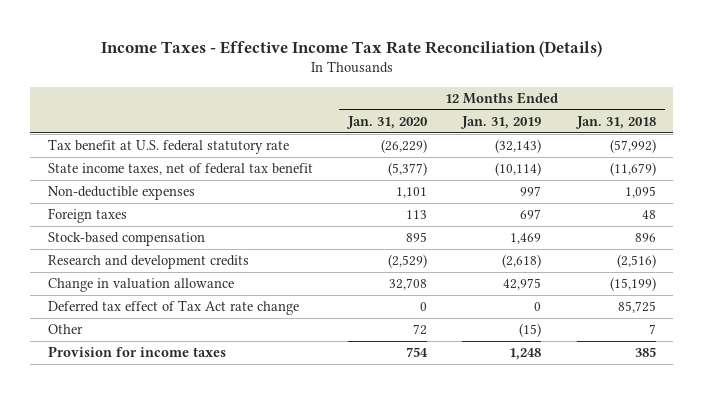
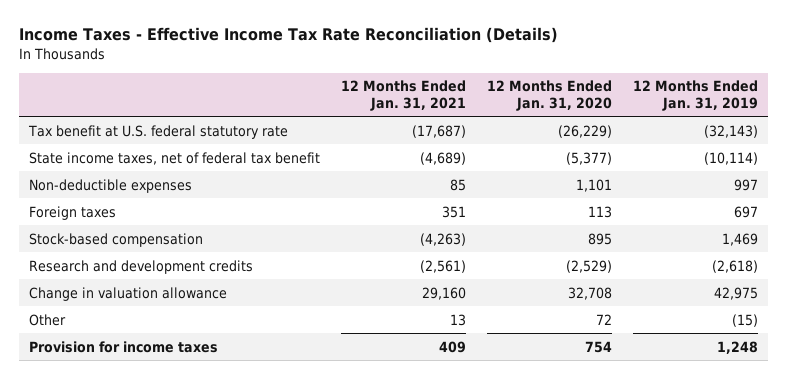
[574,115,656,129] Jan. 31, 2018 -> none
none -> [340,80,466,111] 12 Months Ended Jan. 31, 2021
[47,300,299,316] Deferred tax effect of Tax Act rate change -> none

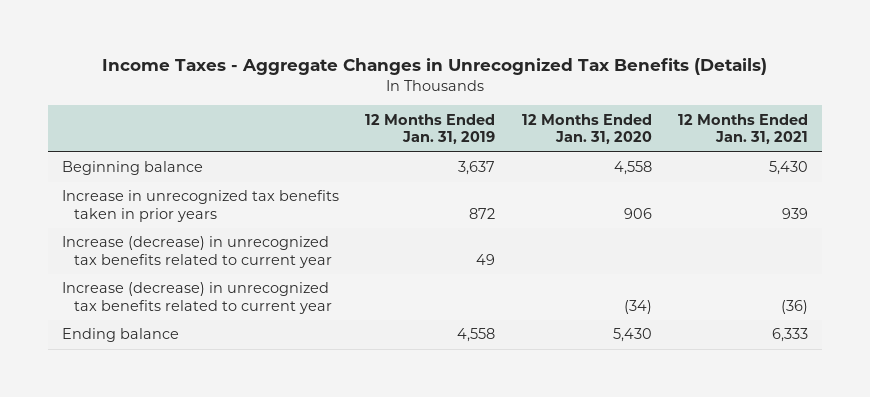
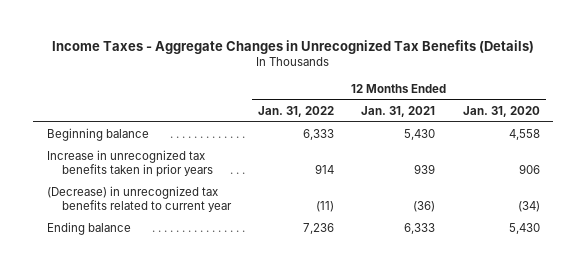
[365,113,496,145] 12 Months Ended Jan. 31, 2019 -> none
none -> [258,105,335,117] Jan. 31, 2022
[61,236,332,269] Increase (decrease) in unrecognized tax benefits related to current year -> none
[61,282,332,315] Increase (decrease) in unrecognized tax benefits related to current year -> [46,186,233,212] (Decrease) in unrecognized tax benefits related to current year

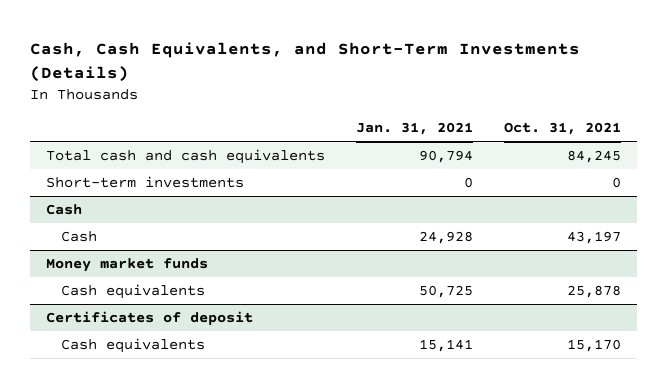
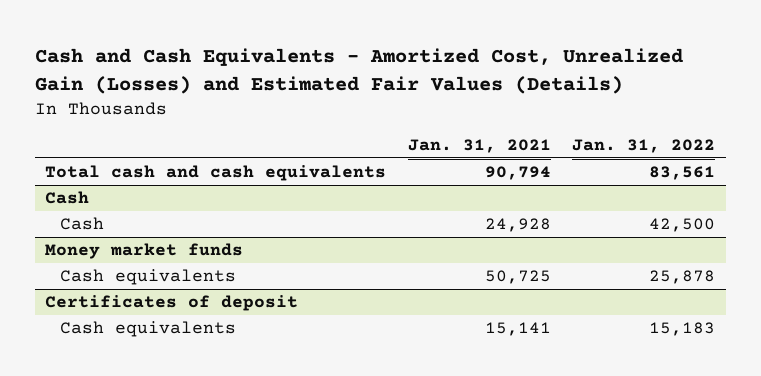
[30,42,581,83] Cash, Cash Equivalents, and Short-Term Investments (Details) -> [34,48,683,95] Cash and Cash Equivalents - Amortized Cost, Unrealized Gain (Losses) and Estimated Fair Values (Details)
[504,122,622,136] Oct. 31, 2021 -> none
none -> [572,139,716,154] Jan. 31, 2022
[45,176,244,189] Short-term investments -> none

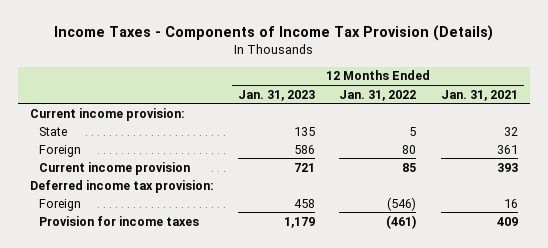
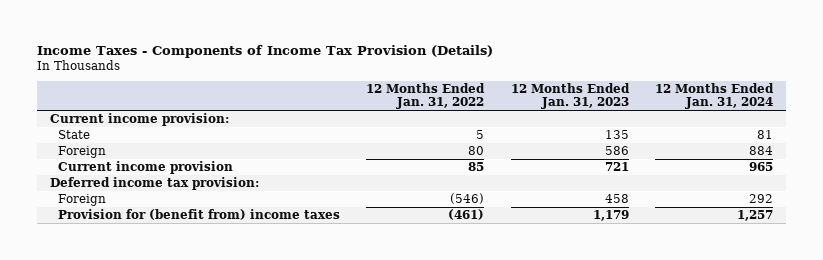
[440,89,518,101] Jan. 31, 2021 -> none
none -> [654,83,774,110] 12 Months Ended Jan. 31, 2024
[39,215,200,226] Provision for income taxes -> [58,209,341,221] Provision for (benefit from) income taxes

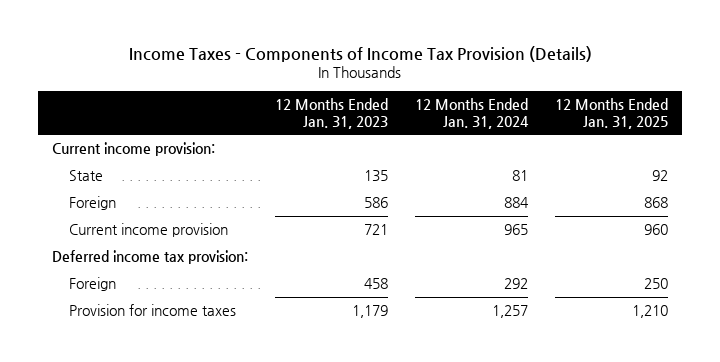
[366,83,486,110] 12 Months Ended Jan. 31, 2022 -> none
none -> [555,97,669,129] 12 Months Ended Jan. 31, 2025
[58,209,341,221] Provision for (benefit from) income taxes -> [68,304,236,317] Provision for income taxes

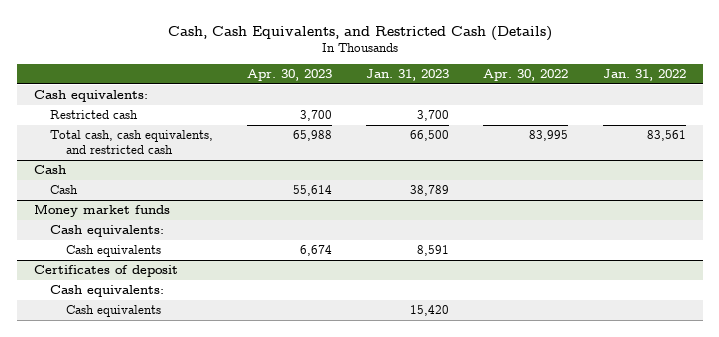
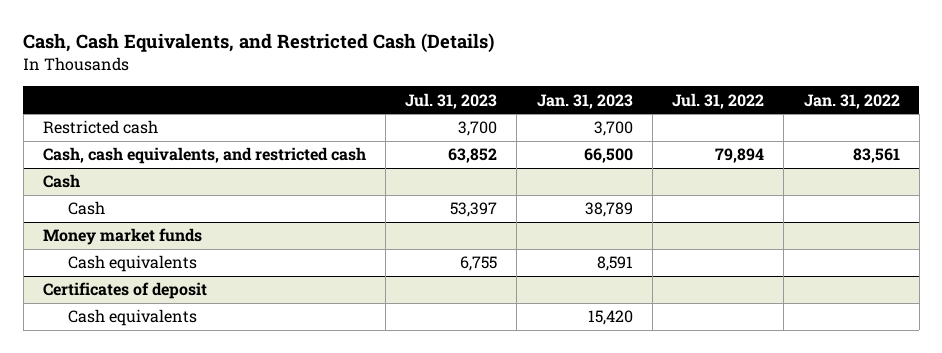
[247,69,333,82] Apr. 30, 2023 -> none
[483,69,569,82] Apr. 30, 2022 -> none
none -> [405,92,498,109] Jul. 31, 2023
none -> [672,92,765,109] Jul. 31, 2022
[33,89,148,102] Cash equivalents: -> none
[49,129,213,155] Total cash, cash equivalents, and restricted cash -> [42,147,366,165] Cash, cash equivalents, and restricted cash
[49,224,164,237] Cash equivalents: -> none
[49,284,164,297] Cash equivalents: -> none

